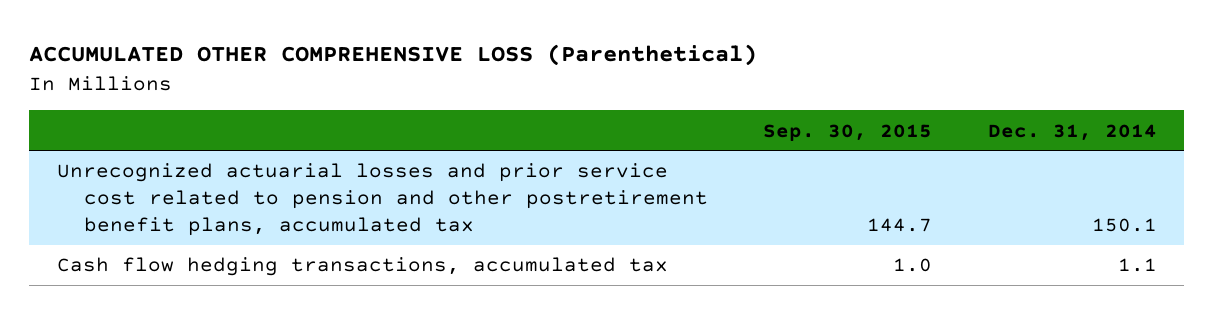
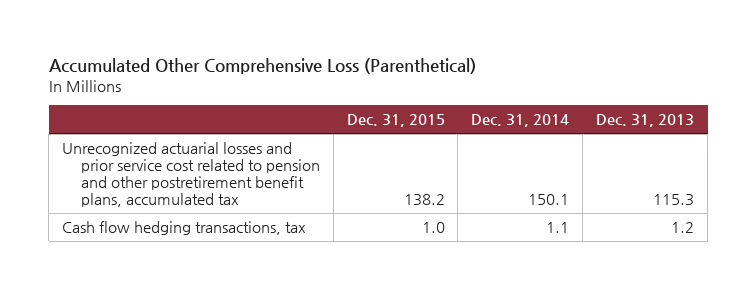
[28,44,757,67] ACCUMULATED OTHER COMPREHENSIVE LOSS (Parenthetical) -> [48,58,476,75] Accumulated Other Comprehensive Loss (Parenthetical)
[763,123,933,141] Sep. 30, 2015 -> none
none -> [346,114,445,128] Dec. 31, 2015
none -> [596,114,695,128] Dec. 31, 2013
[56,257,668,277] Cash flow hedging transactions, accumulated tax -> [62,220,307,235] Cash flow hedging transactions, tax

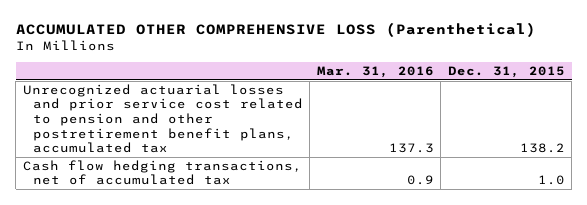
[48,58,476,75] Accumulated Other Comprehensive Loss (Parenthetical) -> [15,22,536,38] ACCUMULATED OTHER COMPREHENSIVE LOSS (Parenthetical)
[471,114,570,128] Dec. 31, 2014 -> none
[596,114,695,128] Dec. 31, 2013 -> none
none -> [316,66,434,79] Mar. 31, 2016
[62,220,307,235] Cash flow hedging transactions, tax -> [22,159,302,186] Cash flow hedging transactions, net of accumulated tax

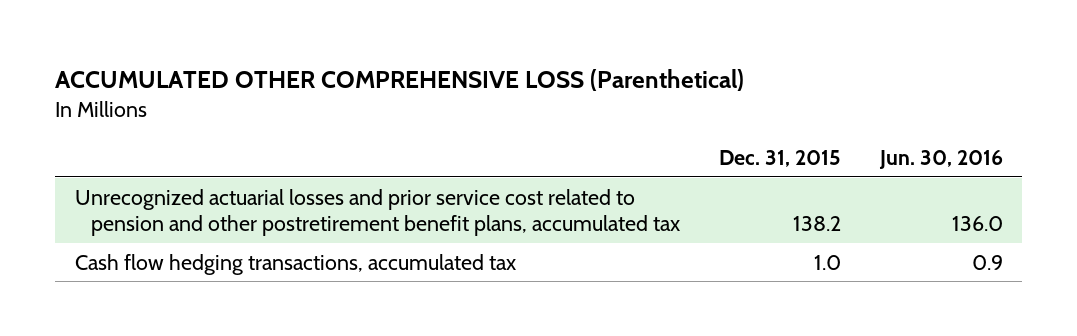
[316,66,434,79] Mar. 31, 2016 -> none
none -> [878,150,1003,170] Jun. 30, 2016
[22,159,302,186] Cash flow hedging transactions, net of accumulated tax -> [74,253,516,275] Cash flow hedging transactions, accumulated tax

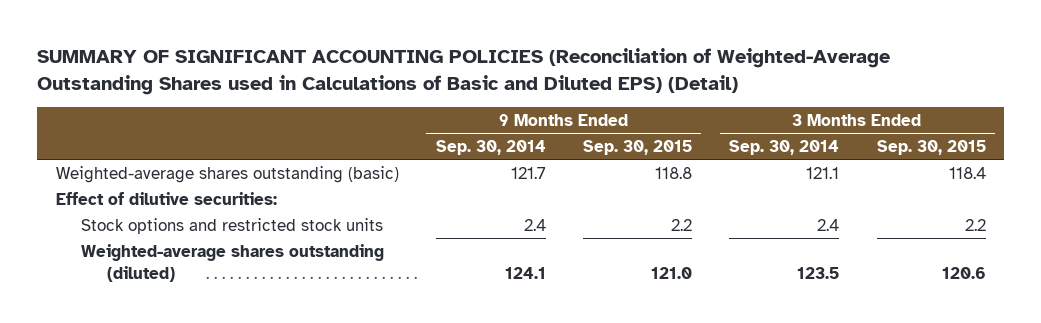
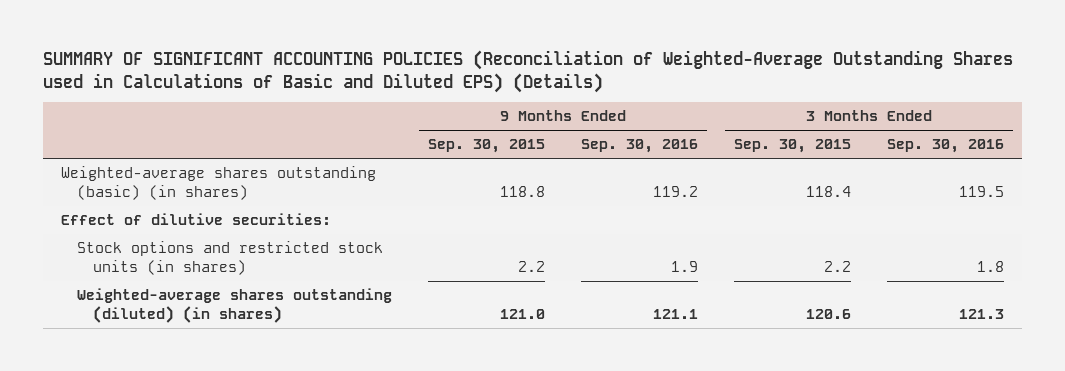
[36,48,890,95] SUMMARY OF SIGNIFICANT ACCOUNTING POLICIES (Reconciliation of Weighted-Average Outstanding Shares used in Calculations of Basic and Diluted EPS) (Detail) -> [42,50,1013,93] SUMMARY OF SIGNIFICANT ACCOUNTING POLICIES (Reconciliation of Weighted-Average Outstanding Shares used in Calculations of Basic and Diluted EPS) (Details)
[435,139,546,155] Sep. 30, 2014 -> none
[729,139,840,155] Sep. 30, 2014 -> none
none -> [580,139,698,154] Sep. 30, 2016
none -> [886,139,1004,154] Sep. 30, 2016
[55,165,399,183] Weighted-average shares outstanding (basic) -> [60,166,376,200] Weighted-average shares outstanding (basic) (in shares)
[81,217,384,234] Stock options and restricted stock units -> [77,241,384,275] Stock options and restricted stock units (in shares)
[81,243,385,282] Weighted-average shares outstanding (diluted) -> [77,288,393,323] Weighted-average shares outstanding (diluted) (in shares)

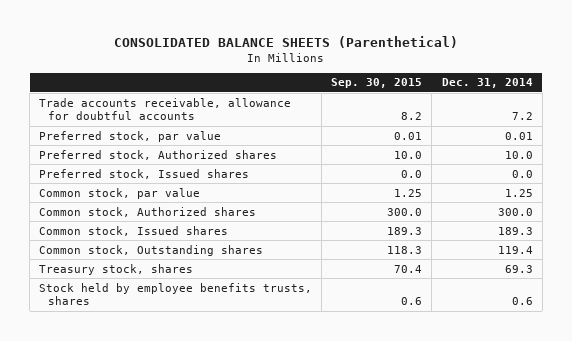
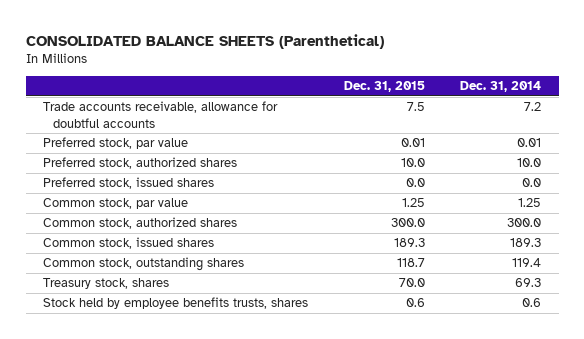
[331,78,423,89] Sep. 30, 2015 -> none
none -> [343,81,425,93] Dec. 31, 2015
[39,149,278,160] Preferred stock, Authorized shares -> [43,157,238,170] Preferred stock, authorized shares
[39,168,250,179] Preferred stock, Issued shares -> [43,177,215,190] Preferred stock, issued shares
[39,206,257,217] Common stock, Authorized shares -> [43,217,238,230] Common stock, authorized shares
[39,225,229,236] Common stock, Issued shares -> [43,237,215,250] Common stock, issued shares
[39,244,264,256] Common stock, Outstanding shares -> [43,257,245,272] Common stock, outstanding shares

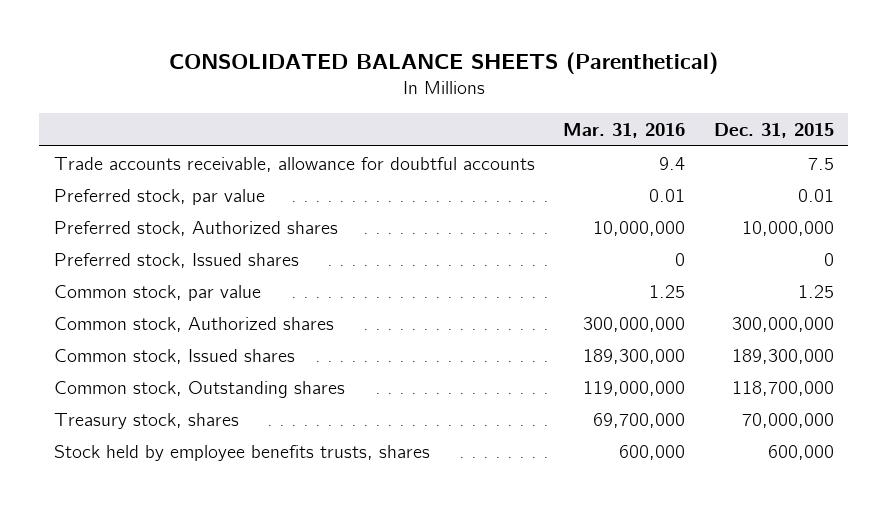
[459,81,541,93] Dec. 31, 2014 -> none
none -> [563,123,686,139] Mar. 31, 2016
[43,157,238,170] Preferred stock, authorized shares -> [53,220,338,236] Preferred stock, Authorized shares
[400,158,425,168] 10.0 -> [742,220,835,236] 10,000,000
[43,177,215,190] Preferred stock, issued shares -> [53,252,299,268] Preferred stock, Issued shares
[405,178,425,188] 0.0 -> [824,252,835,266] 0
[43,217,238,230] Common stock, authorized shares -> [53,316,334,332] Common stock, Authorized shares
[390,218,425,228] 300.0 -> [732,316,835,332] 300,000,000
[43,237,215,250] Common stock, issued shares -> [53,348,295,364] Common stock, Issued shares
[393,238,425,248] 189.3 -> [732,348,835,364] 189,300,000
[43,257,245,272] Common stock, outstanding shares -> [53,380,345,398] Common stock, Outstanding shares
[396,258,425,268] 118.7 -> [732,380,835,396] 118,700,000
[398,278,425,288] 70.0 -> [742,412,835,428] 70,000,000
[405,298,425,308] 0.6 -> [768,444,835,460] 600,000

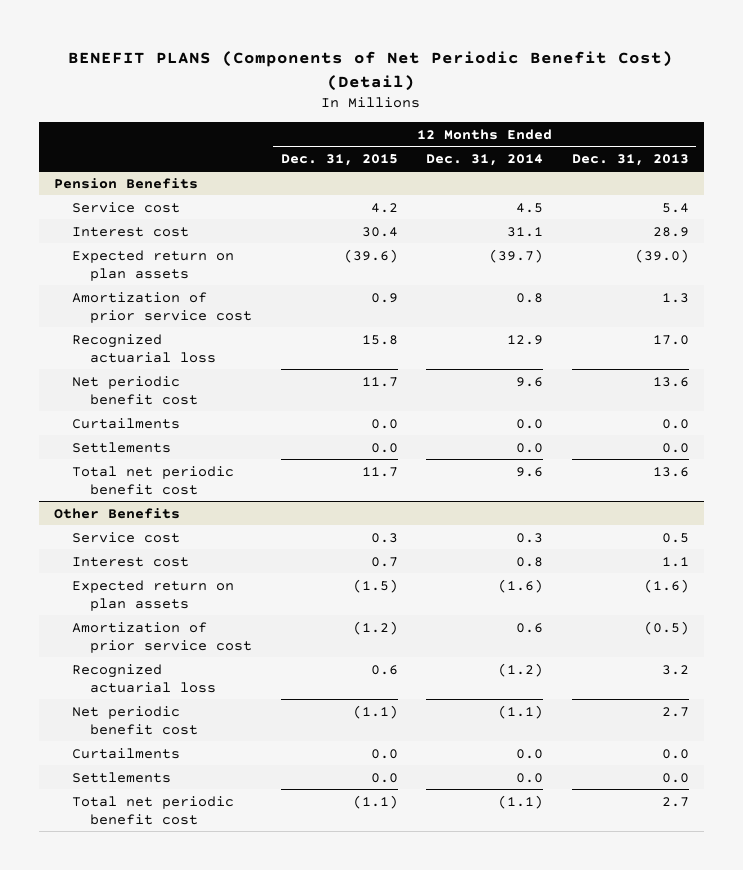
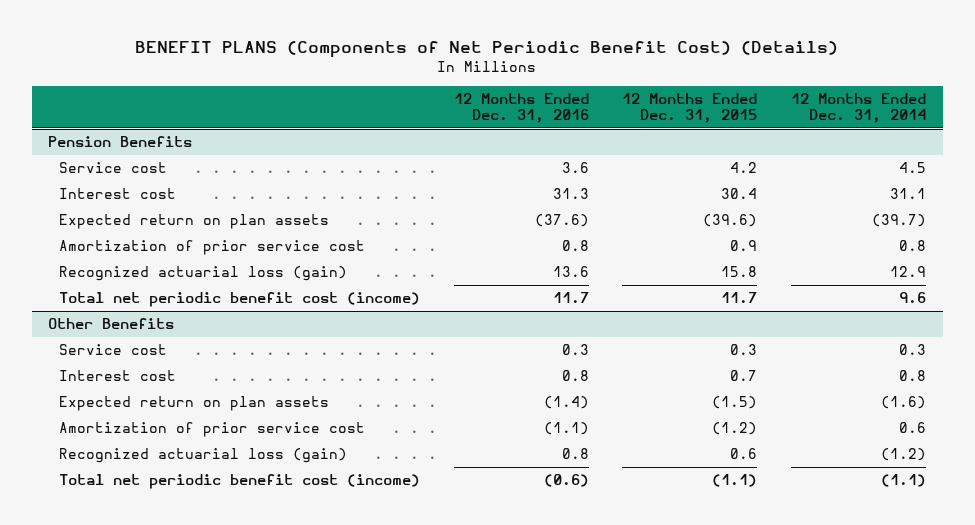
[68,50,674,91] BENEFIT PLANS (Components of Net Periodic Benefit Cost) (Detail) -> [135,41,839,59] BENEFIT PLANS (Components of Net Periodic Benefit Cost) (Details)
[572,153,690,166] Dec. 31, 2013 -> none
none -> [453,92,589,124] 12 Months Ended Dec. 31, 2016
[71,375,198,405] Net periodic benefit cost -> none
[71,417,180,429] Curtailments -> none
[71,441,171,453] Settlements -> none
[71,333,216,363] Recognized actuarial loss -> [58,266,347,282] Recognized actuarial loss (gain)
[71,465,234,495] Total net periodic benefit cost -> [58,292,420,308] Total net periodic benefit cost (income)
[71,705,198,735] Net periodic benefit cost -> none
[71,747,180,759] Curtailments -> none
[71,771,171,783] Settlements -> none
[71,663,216,693] Recognized actuarial loss -> [58,448,347,464] Recognized actuarial loss (gain)
[71,795,234,825] Total net periodic benefit cost -> [58,474,420,490] Total net periodic benefit cost (income)

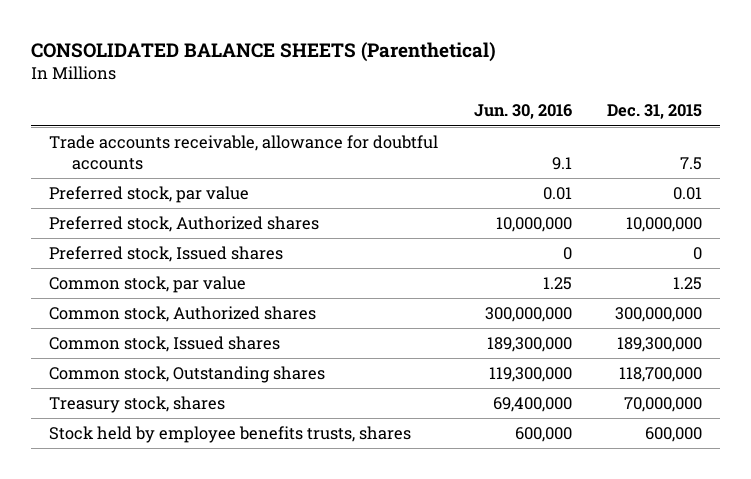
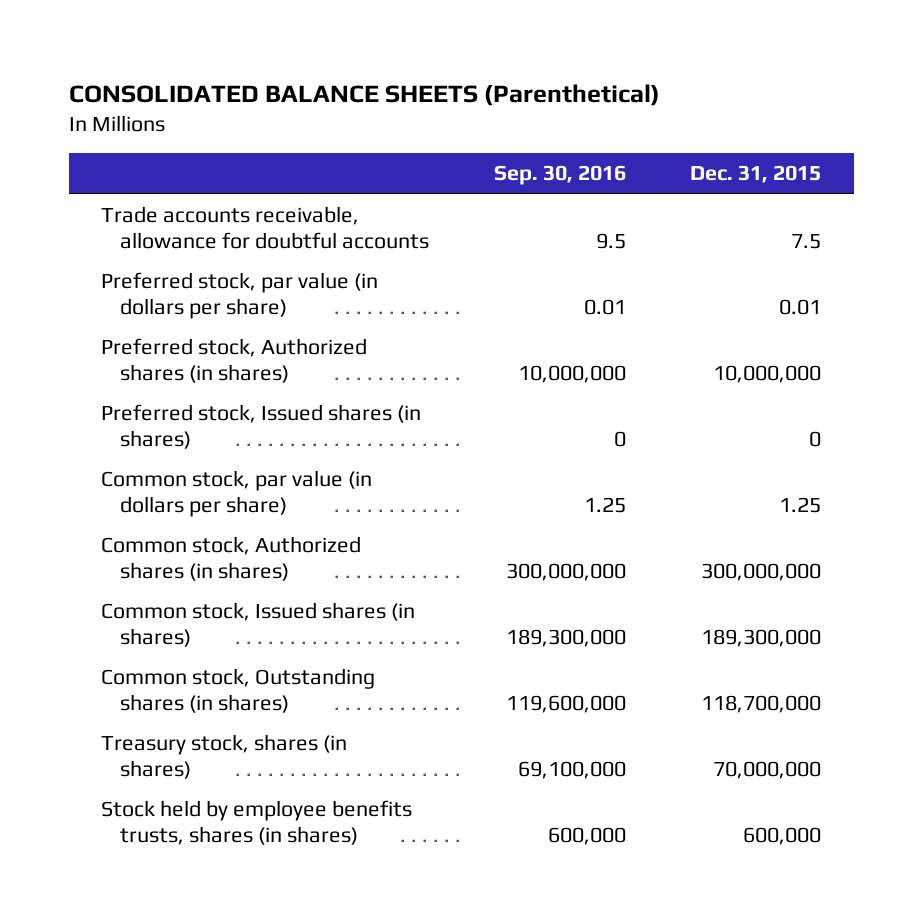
[473,104,572,120] Jun. 30, 2016 -> none
none -> [493,165,626,186] Sep. 30, 2016
[48,186,249,204] Preferred stock, par value -> [101,272,379,319] Preferred stock, par value (in dollars per share)
[48,216,319,233] Preferred stock, Authorized shares -> [101,338,368,383] Preferred stock, Authorized shares (in shares)
[48,246,283,263] Preferred stock, Issued shares -> [101,404,422,449] Preferred stock, Issued shares (in shares)
[48,276,246,294] Common stock, par value -> [101,470,373,517] Common stock, par value (in dollars per share)
[48,306,316,323] Common stock, Authorized shares -> [101,536,362,581] Common stock, Authorized shares (in shares)
[48,336,280,353] Common stock, Issued shares -> [101,602,416,647] Common stock, Issued shares (in shares)
[48,366,325,384] Common stock, Outstanding shares -> [101,668,376,713] Common stock, Outstanding shares (in shares)
[48,396,225,414] Treasury stock, shares -> [101,734,348,779] Treasury stock, shares (in shares)
[48,426,411,444] Stock held by employee benefits trusts, shares -> [101,800,413,845] Stock held by employee benefits trusts, shares (in shares)

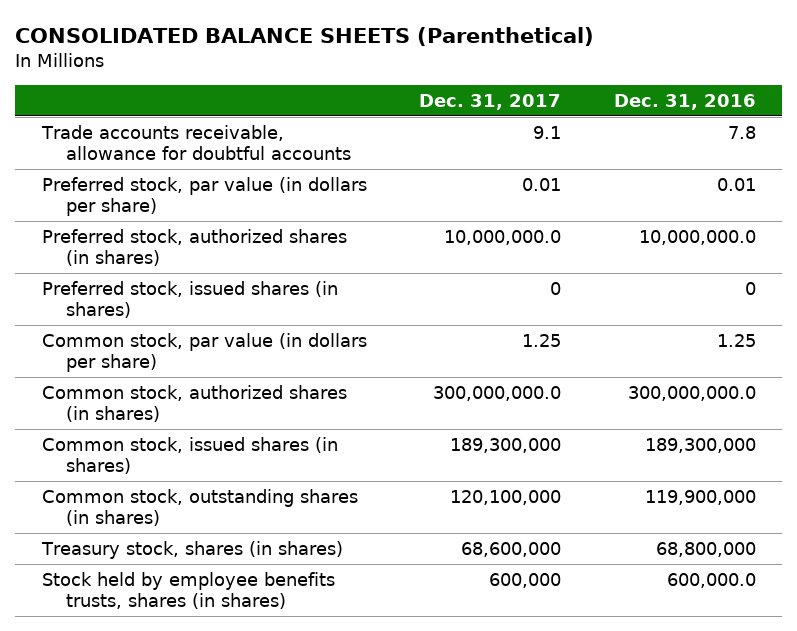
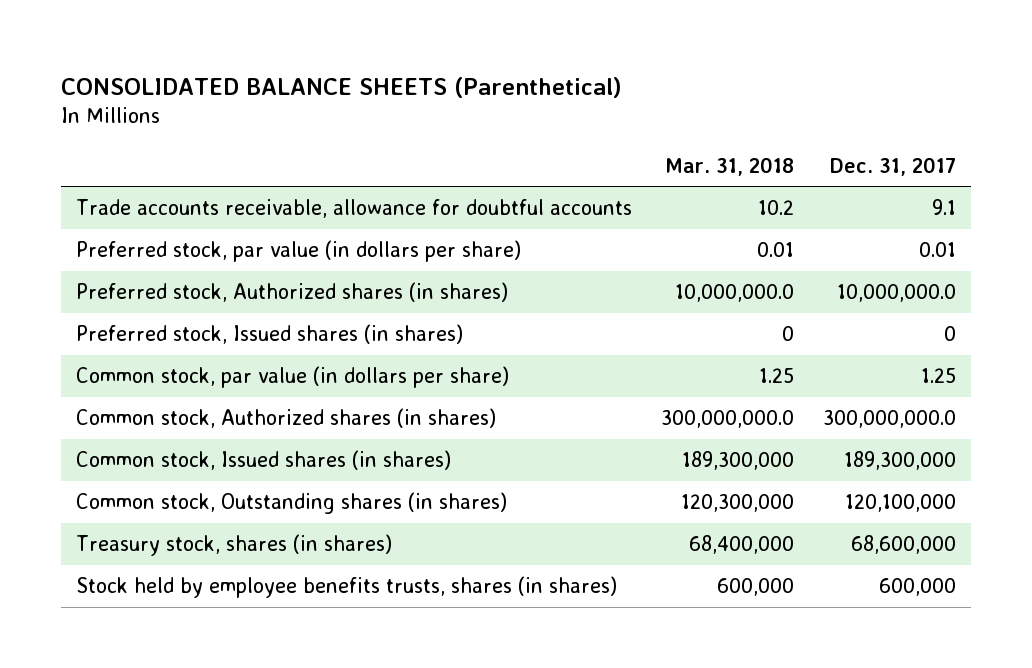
[613,93,756,110] Dec. 31, 2016 -> none
none -> [664,156,794,176] Mar. 31, 2018
[41,229,347,267] Preferred stock, authorized shares (in shares) -> [75,282,508,303] Preferred stock, Authorized shares (in shares)
[41,281,338,319] Preferred stock, issued shares (in shares) -> [75,324,463,345] Preferred stock, Issued shares (in shares)
[41,385,347,423] Common stock, authorized shares (in shares) -> [75,408,496,429] Common stock, Authorized shares (in shares)
[41,437,338,475] Common stock, issued shares (in shares) -> [75,450,451,471] Common stock, Issued shares (in shares)
[41,489,358,527] Common stock, outstanding shares (in shares) -> [75,492,507,515] Common stock, Outstanding shares (in shares)

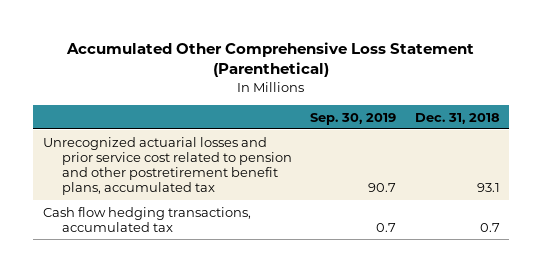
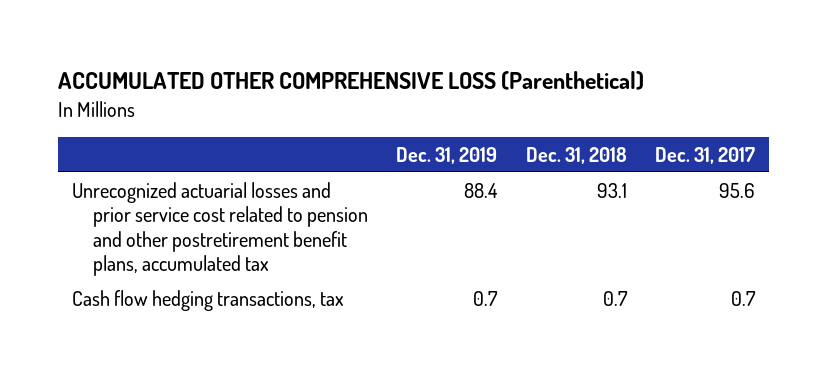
[66,41,475,78] Accumulated Other Comprehensive Loss Statement (Parenthetical) -> [57,71,644,91] ACCUMULATED OTHER COMPREHENSIVE LOSS (Parenthetical)
[310,112,397,125] Sep. 30, 2019 -> none
none -> [396,146,498,164] Dec. 31, 2019
none -> [654,146,755,164] Dec. 31, 2017
[42,206,251,232] Cash flow hedging transactions, accumulated tax -> [72,289,345,311] Cash flow hedging transactions, tax

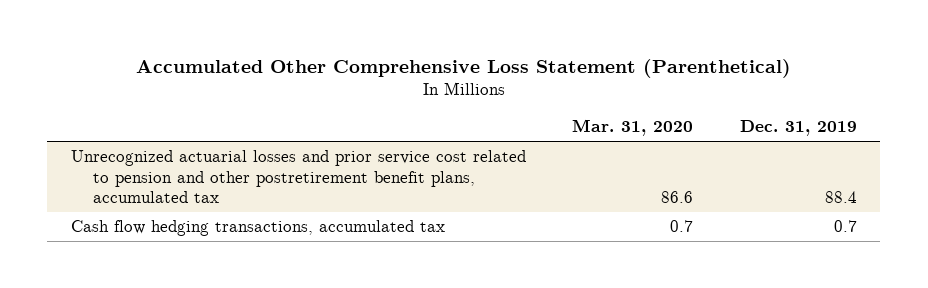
[57,71,644,91] ACCUMULATED OTHER COMPREHENSIVE LOSS (Parenthetical) -> [135,58,791,78] Accumulated Other Comprehensive Loss Statement (Parenthetical)
[525,146,627,164] Dec. 31, 2018 -> none
[654,146,755,164] Dec. 31, 2017 -> none
none -> [572,119,694,137] Mar. 31, 2020
[72,289,345,311] Cash flow hedging transactions, tax -> [70,220,445,237] Cash flow hedging transactions, accumulated tax

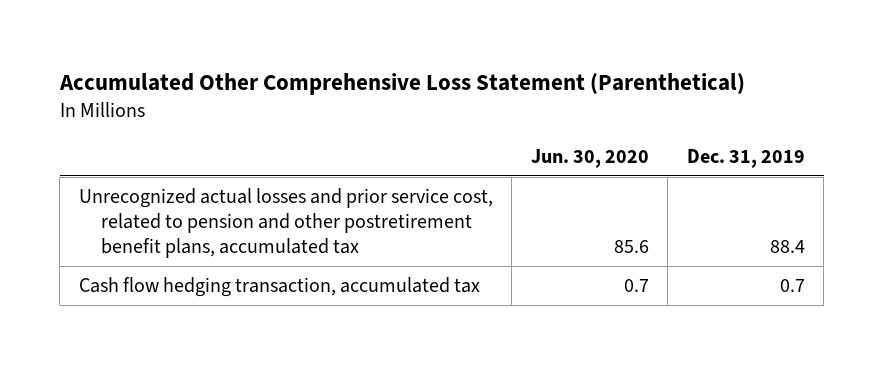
[572,119,694,137] Mar. 31, 2020 -> none
none -> [530,148,649,168] Jun. 30, 2020
[70,150,526,203] Unrecognized actuarial losses and prior service cost related to pension and other postretirement benefit plans, accumulated tax -> [78,187,493,259] Unrecognized actual losses and prior service cost, related to pension and other postretirement benefit plans, accumulated tax
[70,220,445,237] Cash flow hedging transactions, accumulated tax -> [78,276,480,297] Cash flow hedging transaction, accumulated tax

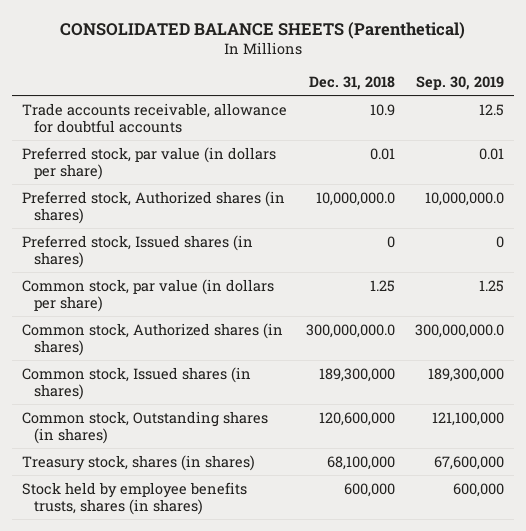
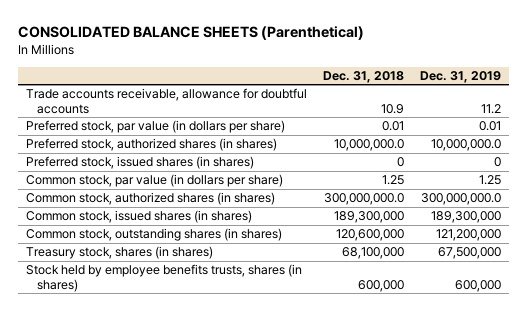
[415,76,504,91] Sep. 30, 2019 -> none
none -> [419,71,501,84] Dec. 31, 2019
[21,190,285,224] Preferred stock, Authorized shares (in shares) -> [25,138,277,152] Preferred stock, authorized shares (in shares)
[21,234,253,268] Preferred stock, Issued shares (in shares) -> [25,156,254,170] Preferred stock, issued shares (in shares)
[21,322,283,356] Common stock, Authorized shares (in shares) -> [25,192,275,206] Common stock, authorized shares (in shares)
[21,366,251,400] Common stock, Issued shares (in shares) -> [25,210,252,224] Common stock, issued shares (in shares)
[21,410,268,444] Common stock, Outstanding shares (in shares) -> [25,228,282,242] Common stock, outstanding shares (in shares)

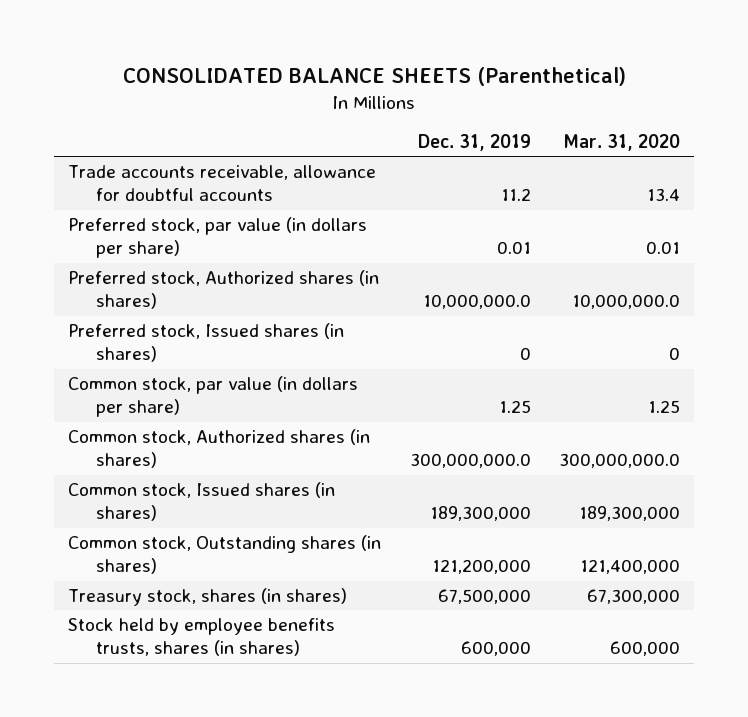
[322,71,404,84] Dec. 31, 2018 -> none
none -> [562,134,680,152] Mar. 31, 2020
[25,138,277,152] Preferred stock, authorized shares (in shares) -> [68,269,380,310] Preferred stock, Authorized shares (in shares)
[25,156,254,170] Preferred stock, issued shares (in shares) -> [68,322,345,363] Preferred stock, Issued shares (in shares)
[25,192,275,206] Common stock, authorized shares (in shares) -> [68,428,371,469] Common stock, Authorized shares (in shares)
[25,210,252,224] Common stock, issued shares (in shares) -> [68,481,336,522] Common stock, Issued shares (in shares)
[25,228,282,242] Common stock, outstanding shares (in shares) -> [68,534,382,575] Common stock, Outstanding shares (in shares)

